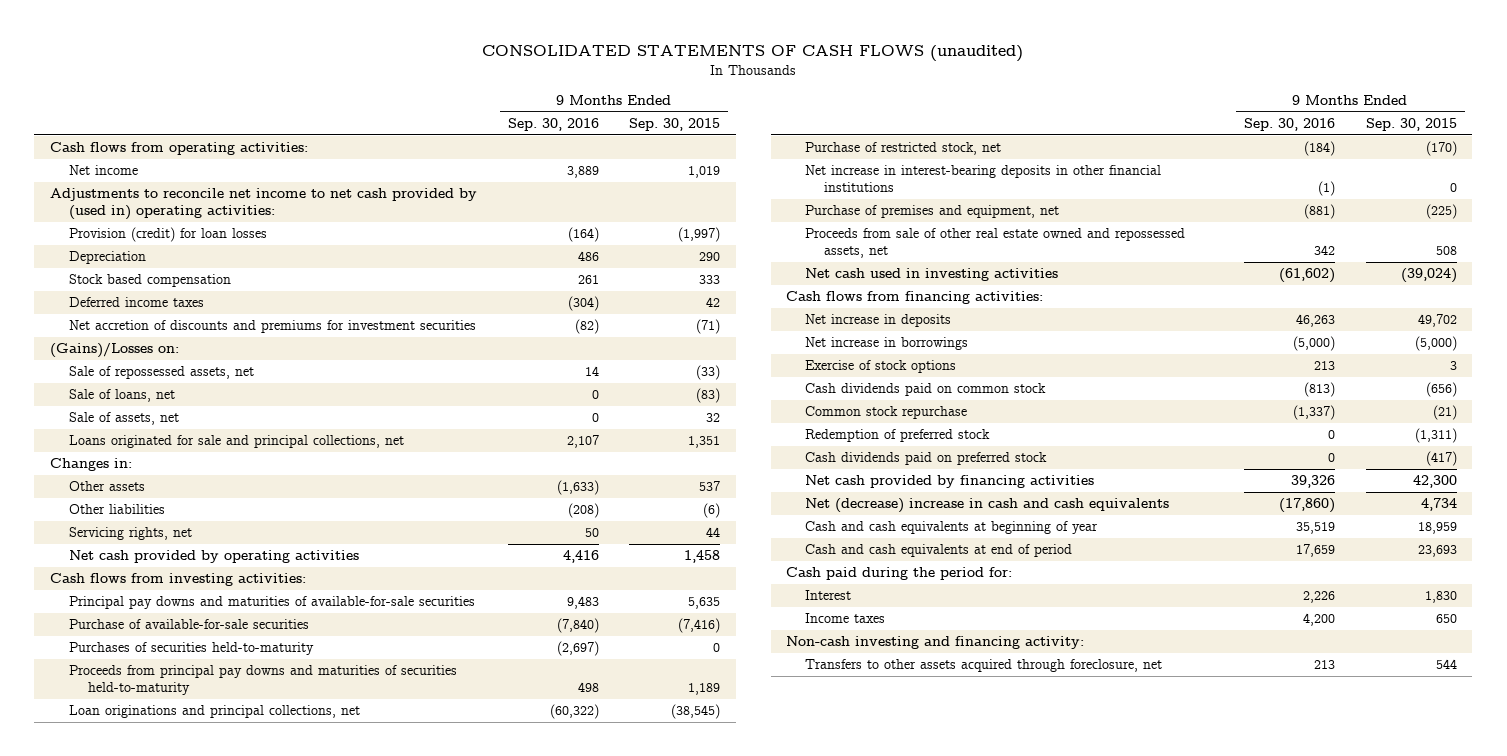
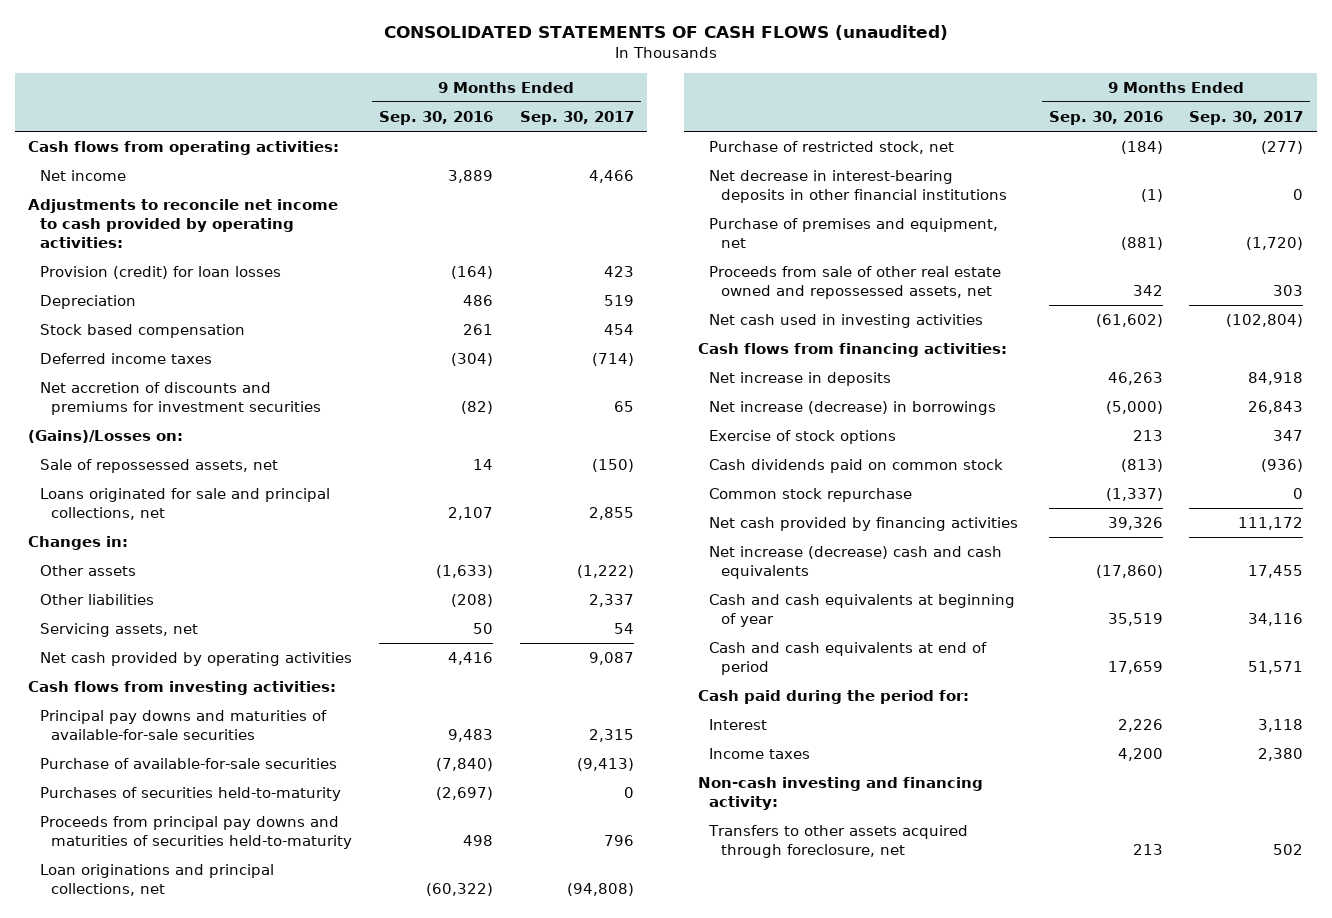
[629,118,721,132] Sep. 30, 2015 -> none
none -> [519,110,634,125] Sep. 30, 2017
[49,188,477,220] Adjustments to reconcile net income to net cash provided by (used in) operating activities: -> [28,198,339,248] Adjustments to reconcile net income to cash provided by operating activities:
[68,389,175,403] Sale of loans, net -> none
[68,412,179,426] Sale of assets, net -> none
[68,527,192,541] Servicing rights, net -> [39,622,198,637] Servicing assets, net
[805,165,1162,192] Net increase in interest-bearing deposits in other financial institutions -> [709,169,1007,203] Net decrease in interest-bearing deposits in other financial institutions
[805,337,969,351] Net increase in borrowings -> [709,400,997,415] Net increase (decrease) in borrowings
[805,429,991,443] Redemption of preferred stock -> none
[805,452,1048,466] Cash dividends paid on preferred stock -> none
[805,498,1170,514] Net (decrease) increase in cash and cash equivalents -> [709,545,1003,579] Net increase (decrease) cash and cash equivalents

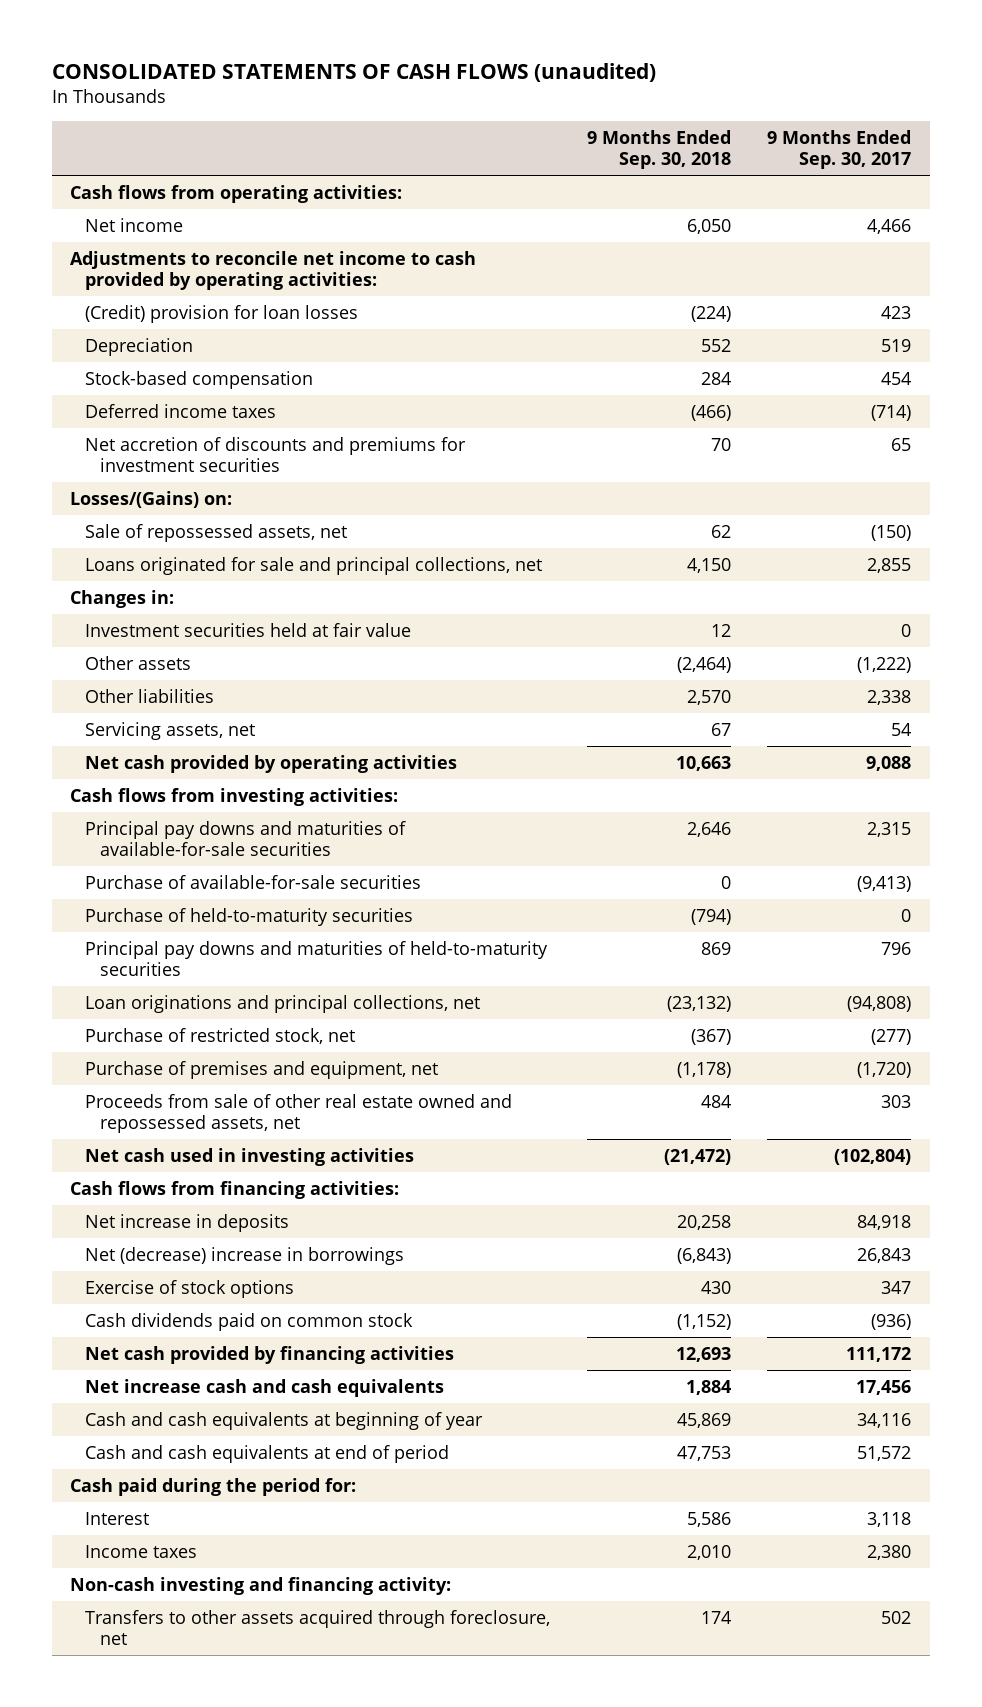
[379,110,494,125] Sep. 30, 2016 -> none
none -> [586,129,731,170] 9 Months Ended Sep. 30, 2018
[39,265,281,279] Provision (credit) for loan losses -> [85,304,359,323] (Credit) provision for loan losses
[39,323,245,338] Stock based compensation -> [85,370,314,389] Stock-based compensation
[28,429,184,443] (Gains)/Losses on: -> [70,490,233,508] Losses/(Gains) on:
none -> [85,622,412,637] Investment securities held at fair value
[588,593,634,607] 2,337 -> [867,689,912,705] 2,338
[588,651,634,665] 9,087 -> [866,755,912,771] 9,088
[39,786,341,801] Purchases of securities held-to-maturity -> [85,907,414,926] Purchase of held-to-maturity securities
[39,815,353,849] Proceeds from principal pay downs and maturities of securities held-to-maturity -> [85,940,549,977] Principal pay downs and maturities of held-to-maturity securities
[709,169,1007,203] Net decrease in interest-bearing deposits in other financial institutions -> none
[709,400,997,415] Net increase (decrease) in borrowings -> [85,1246,405,1265] Net (decrease) increase in borrowings
[709,487,913,502] Common stock repurchase -> none
[709,545,1003,579] Net increase (decrease) cash and cash equivalents -> [85,1378,445,1397] Net increase cash and cash equivalents
[1248,564,1304,578] 17,455 -> [856,1379,912,1395] 17,456
[1248,660,1304,674] 51,571 -> [857,1445,912,1461] 51,572

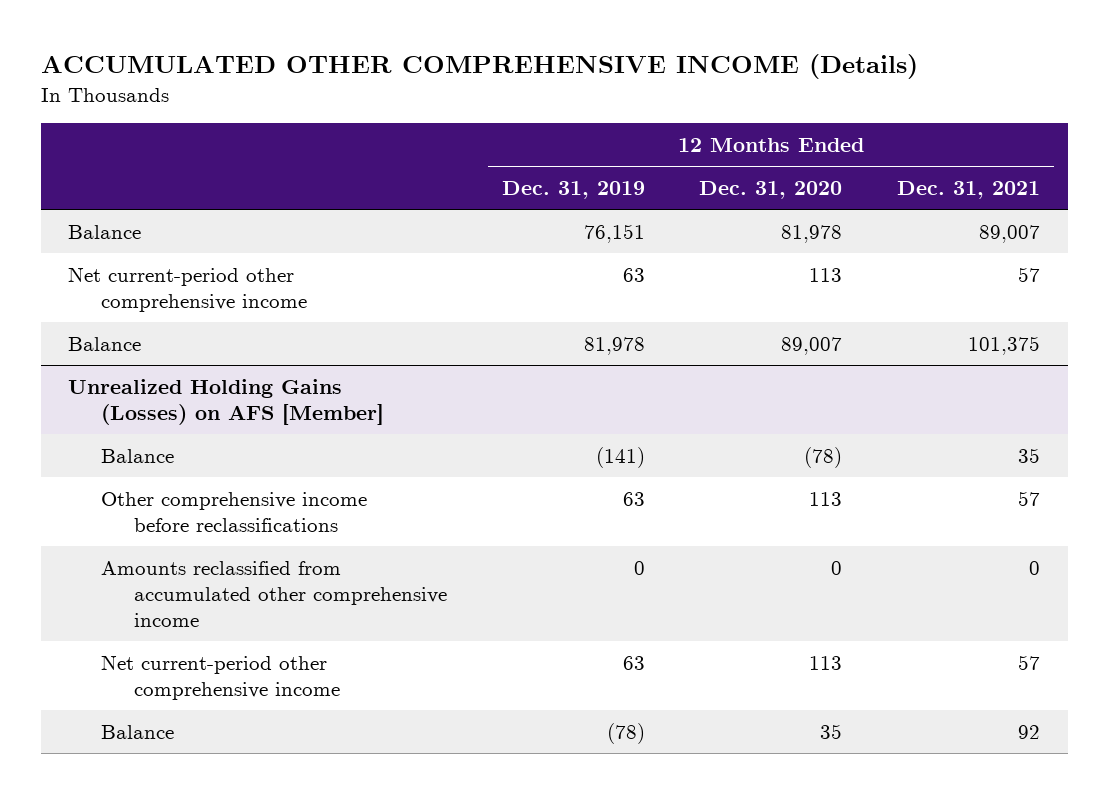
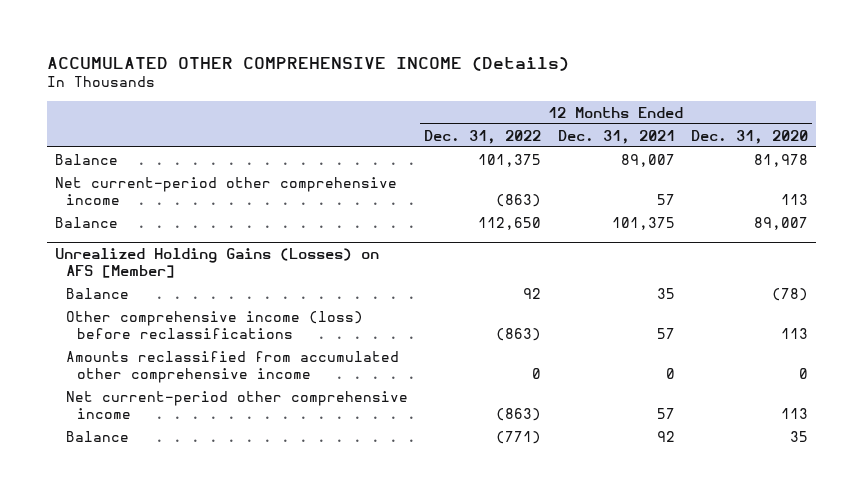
[501,180,645,199] Dec. 31, 2019 -> none
none -> [424,129,542,144] Dec. 31, 2022
[100,491,367,532] Other comprehensive income before reclassifications -> [66,310,364,339] Other comprehensive income (loss) before reclassifications

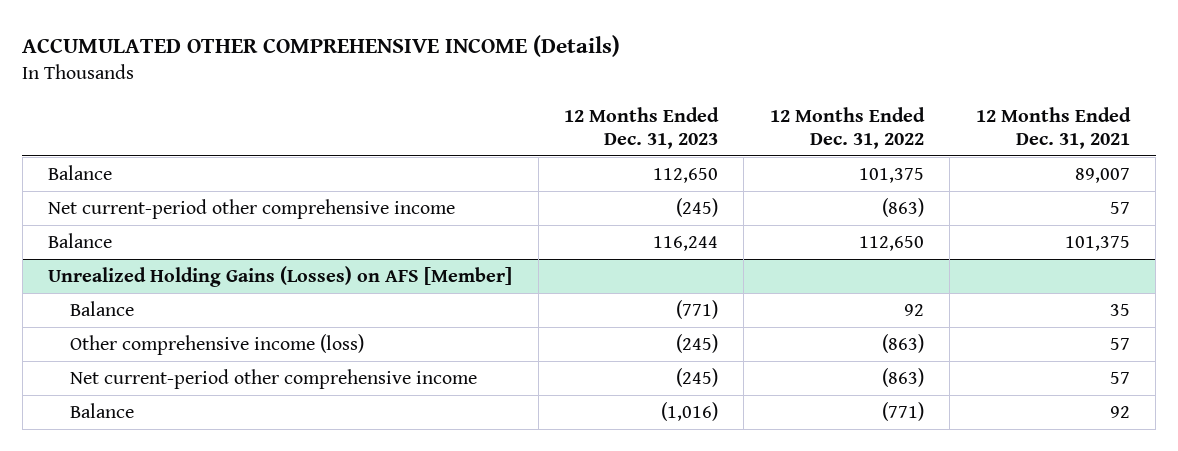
[690,129,808,144] Dec. 31, 2020 -> none
none -> [563,106,719,150] 12 Months Ended Dec. 31, 2023
[66,350,400,383] Amounts reclassified from accumulated other comprehensive income -> none
[66,310,364,339] Other comprehensive income (loss) before reclassifications -> [70,333,365,355] Other comprehensive income (loss)

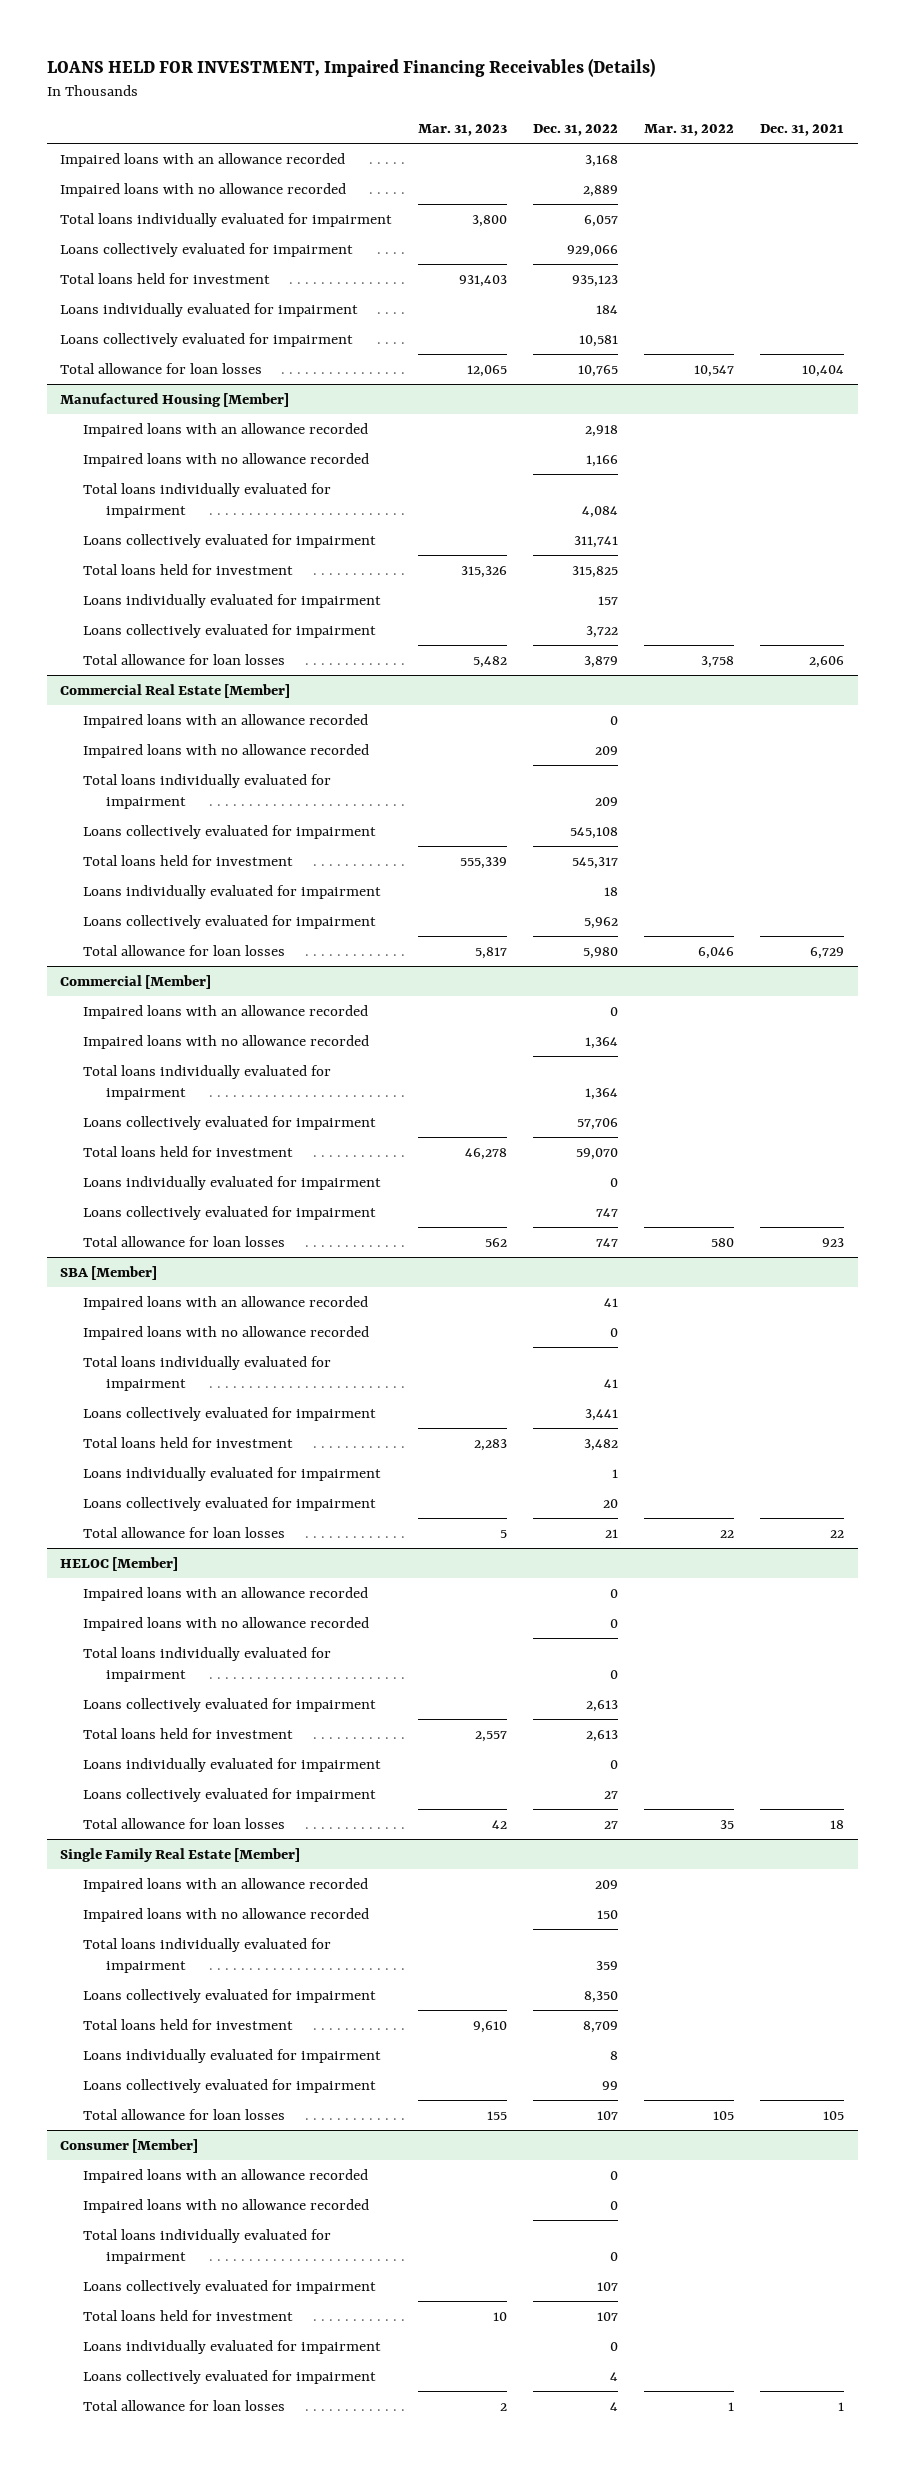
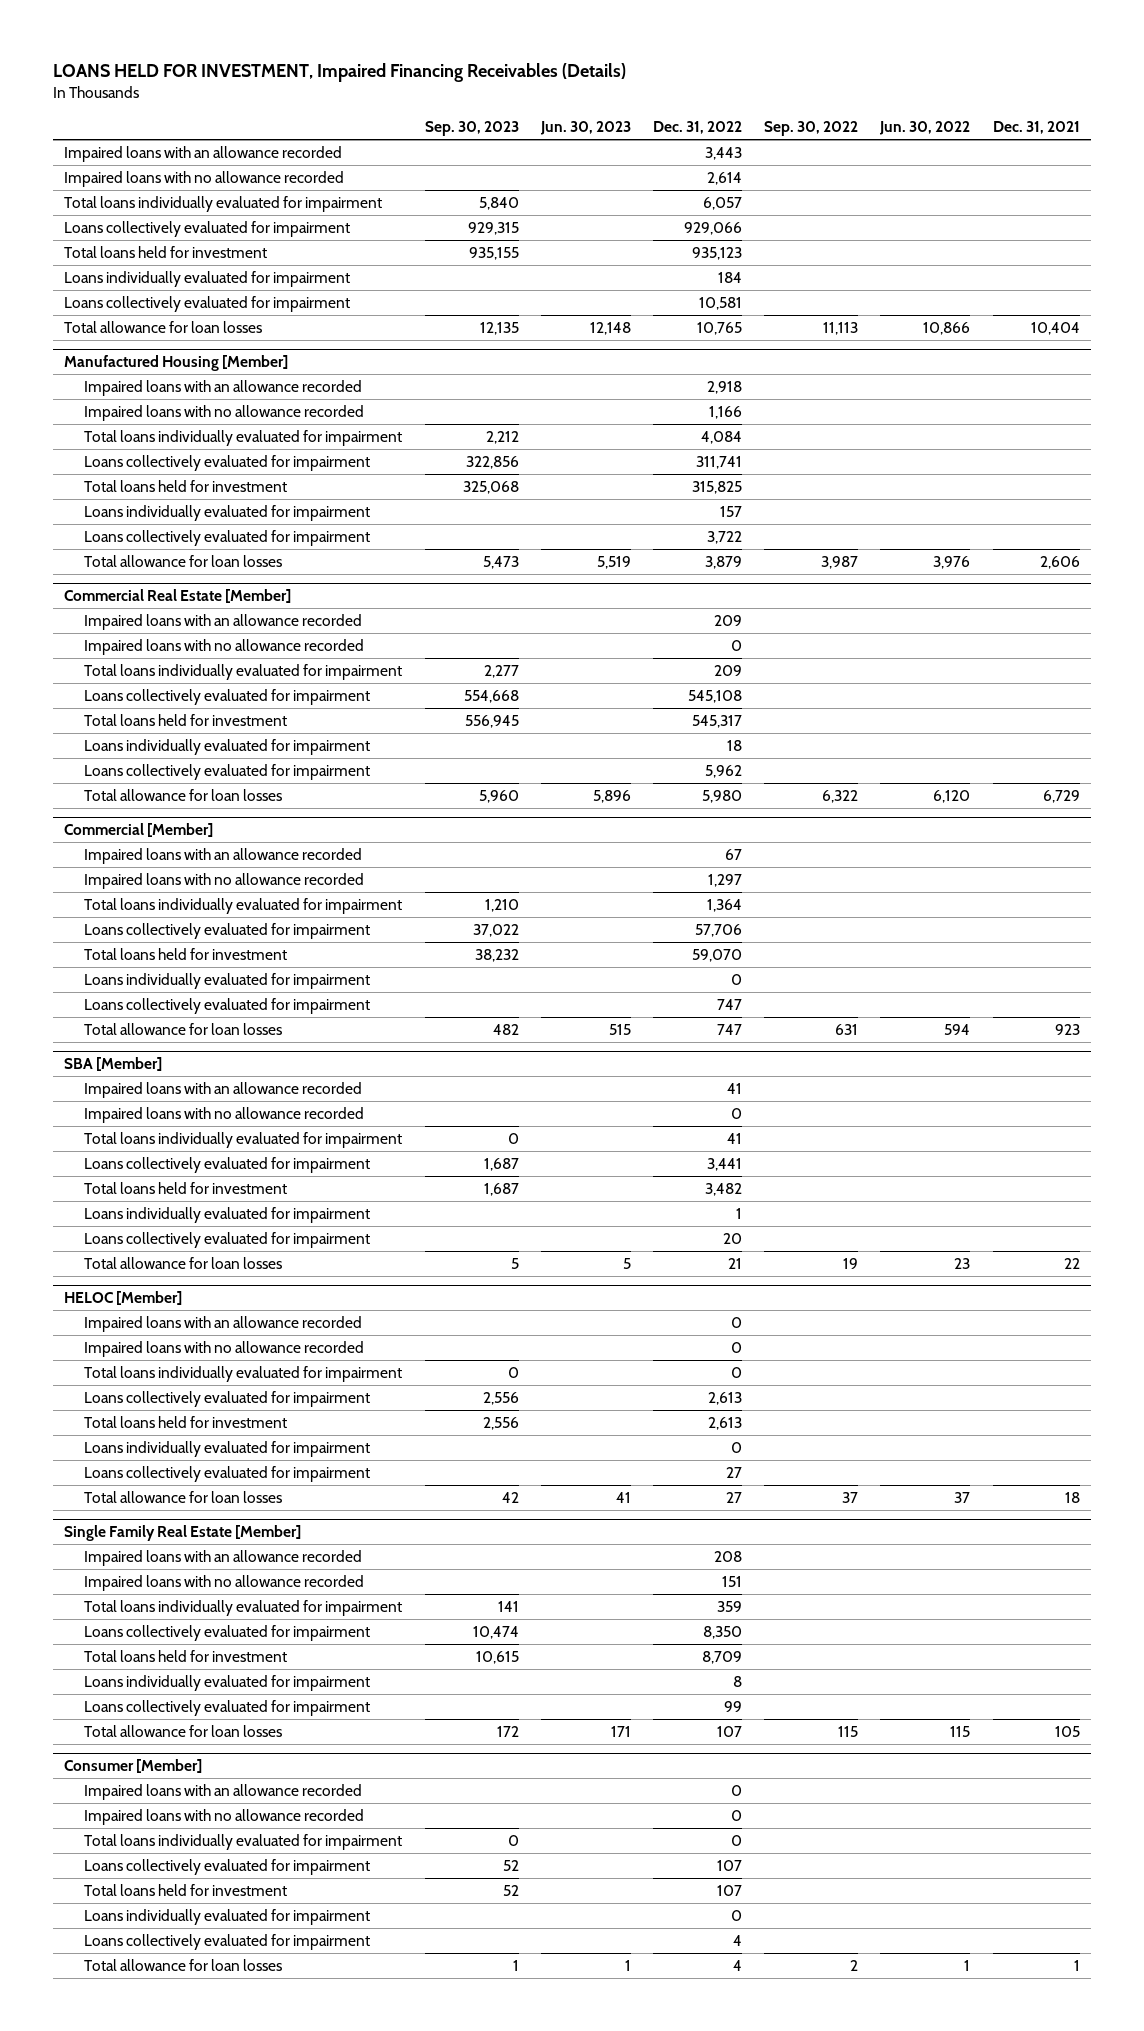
[417,123,507,136] Mar. 31, 2023 -> none
[644,123,735,136] Mar. 31, 2022 -> none
none -> [424,121,519,137] Sep. 30, 2023
none -> [539,121,631,136] Jun. 30, 2023
none -> [764,121,859,137] Sep. 30, 2022
none -> [879,121,971,136] Jun. 30, 2022
[585,154,619,167] 3,168 -> [704,147,742,161] 3,443
[583,184,619,197] 2,889 -> [706,172,742,186] 2,614
[610,715,619,725] 0 -> [713,615,742,627] 209
[595,745,619,755] 209 -> [730,640,742,652] 0
[610,1006,619,1016] 0 -> [724,849,742,861] 67
[585,1036,619,1049] 1,364 -> [707,874,742,888] 1,297
[595,1879,619,1889] 209 -> [713,1551,742,1563] 208
[597,1909,619,1919] 150 -> [721,1576,742,1588] 151

